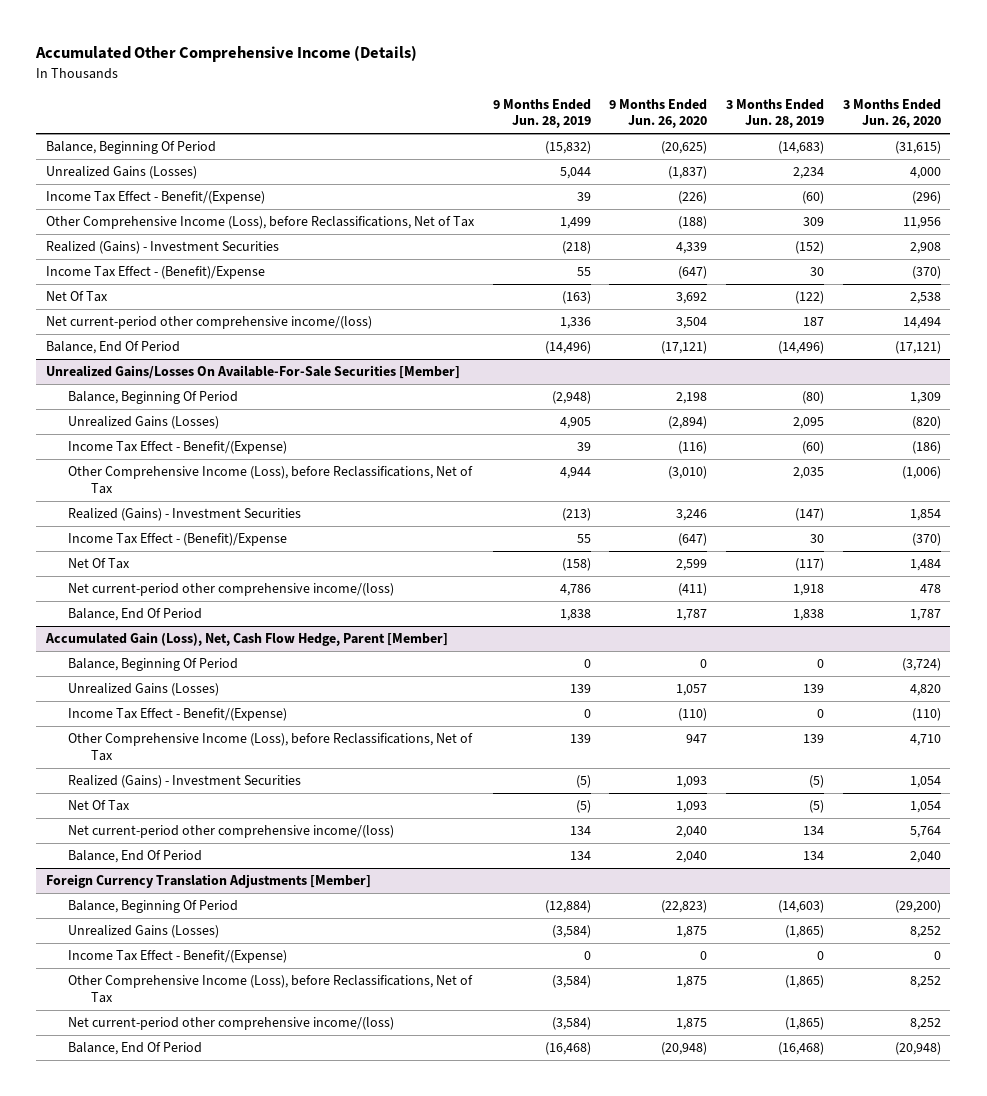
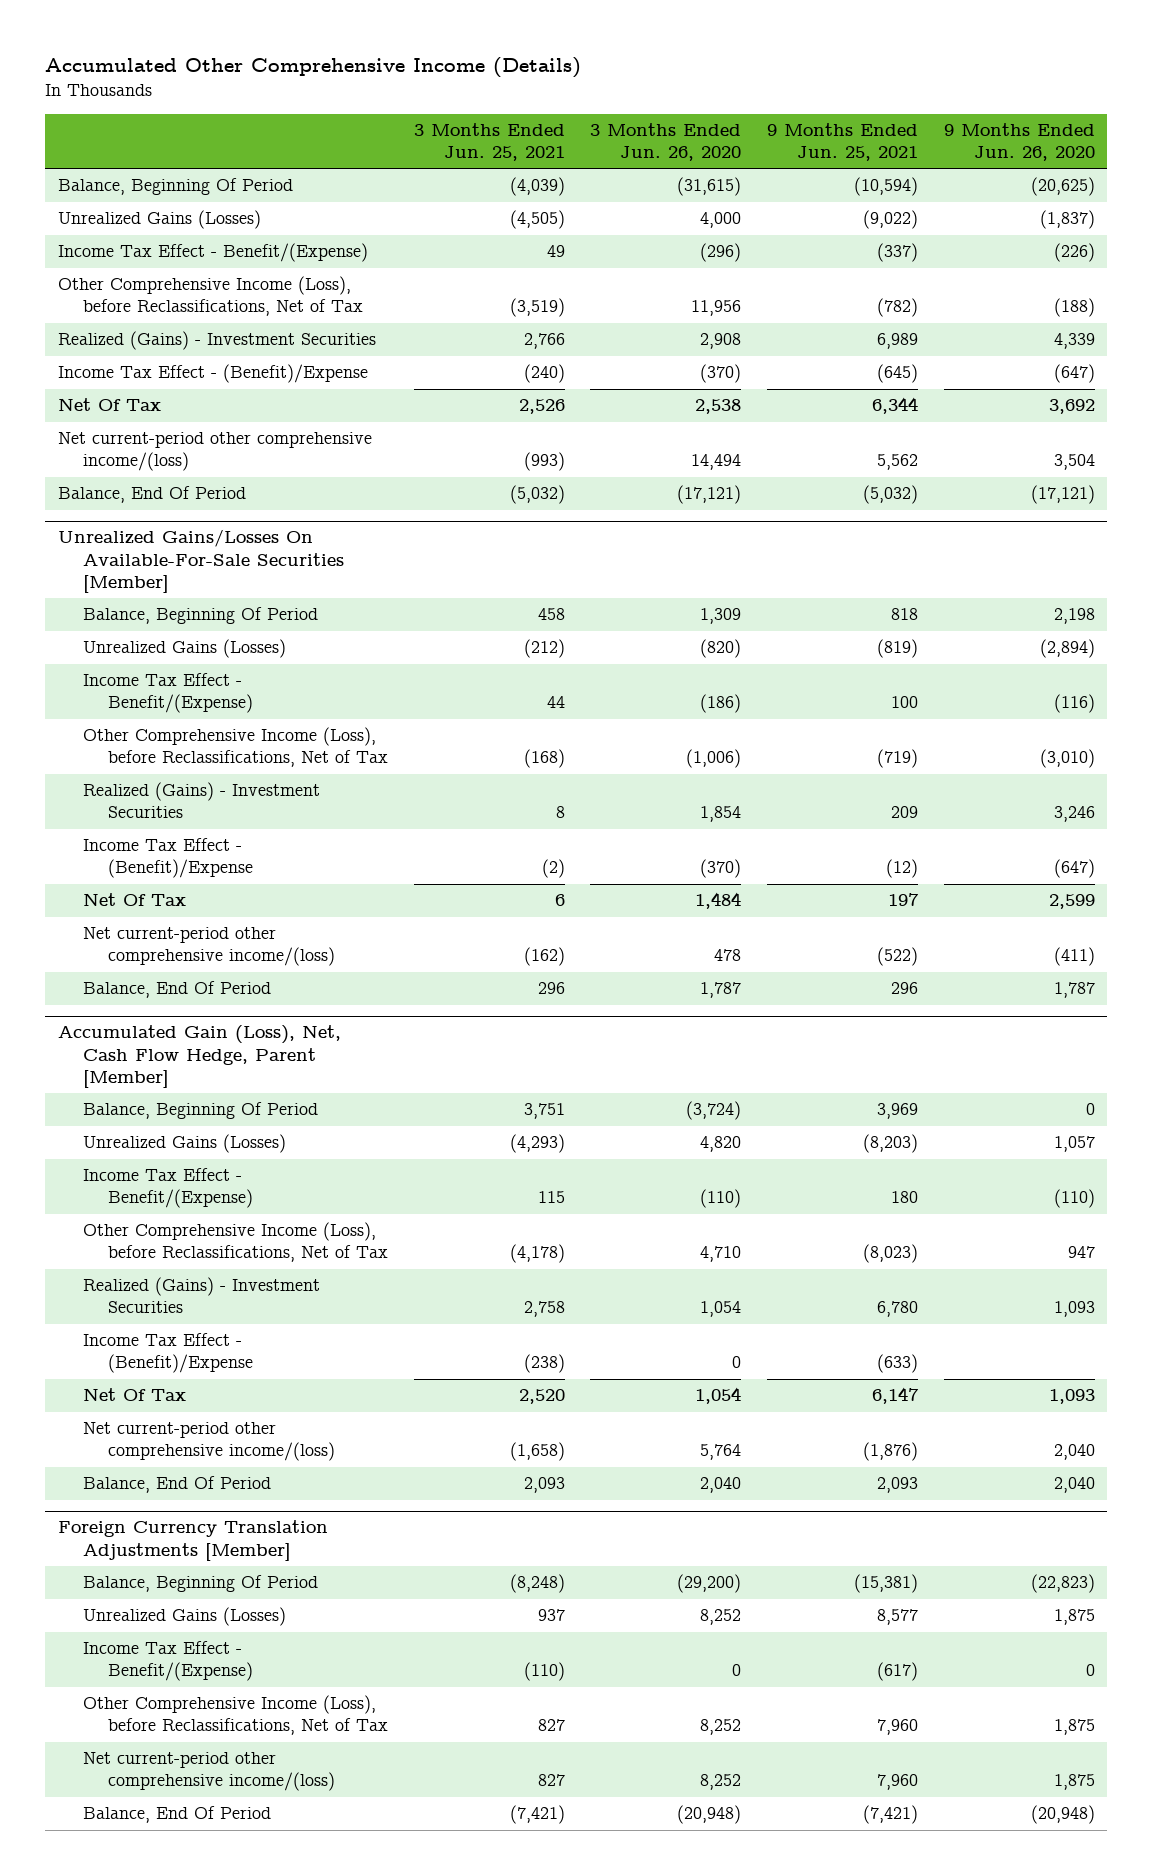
[492,98,591,129] 9 Months Ended Jun. 28, 2019 -> none
[726,98,825,129] 3 Months Ended Jun. 28, 2019 -> none
none -> [413,122,565,162] 3 Months Ended Jun. 25, 2021
none -> [766,122,918,162] 9 Months Ended Jun. 25, 2021
none -> [83,1333,254,1374] Income Tax Effect - (Benefit)/Expense

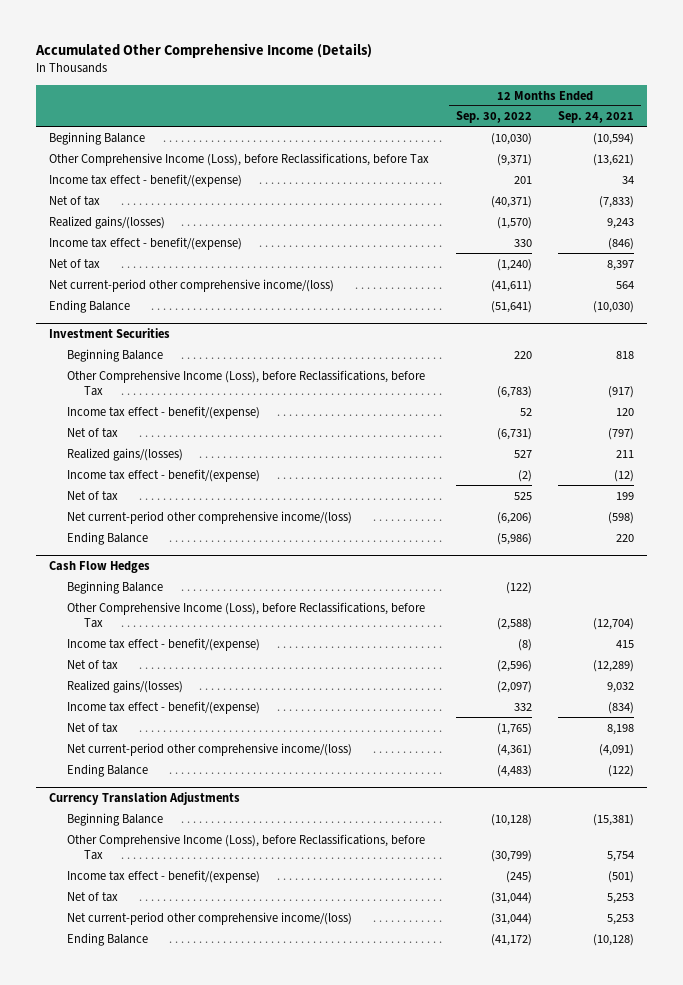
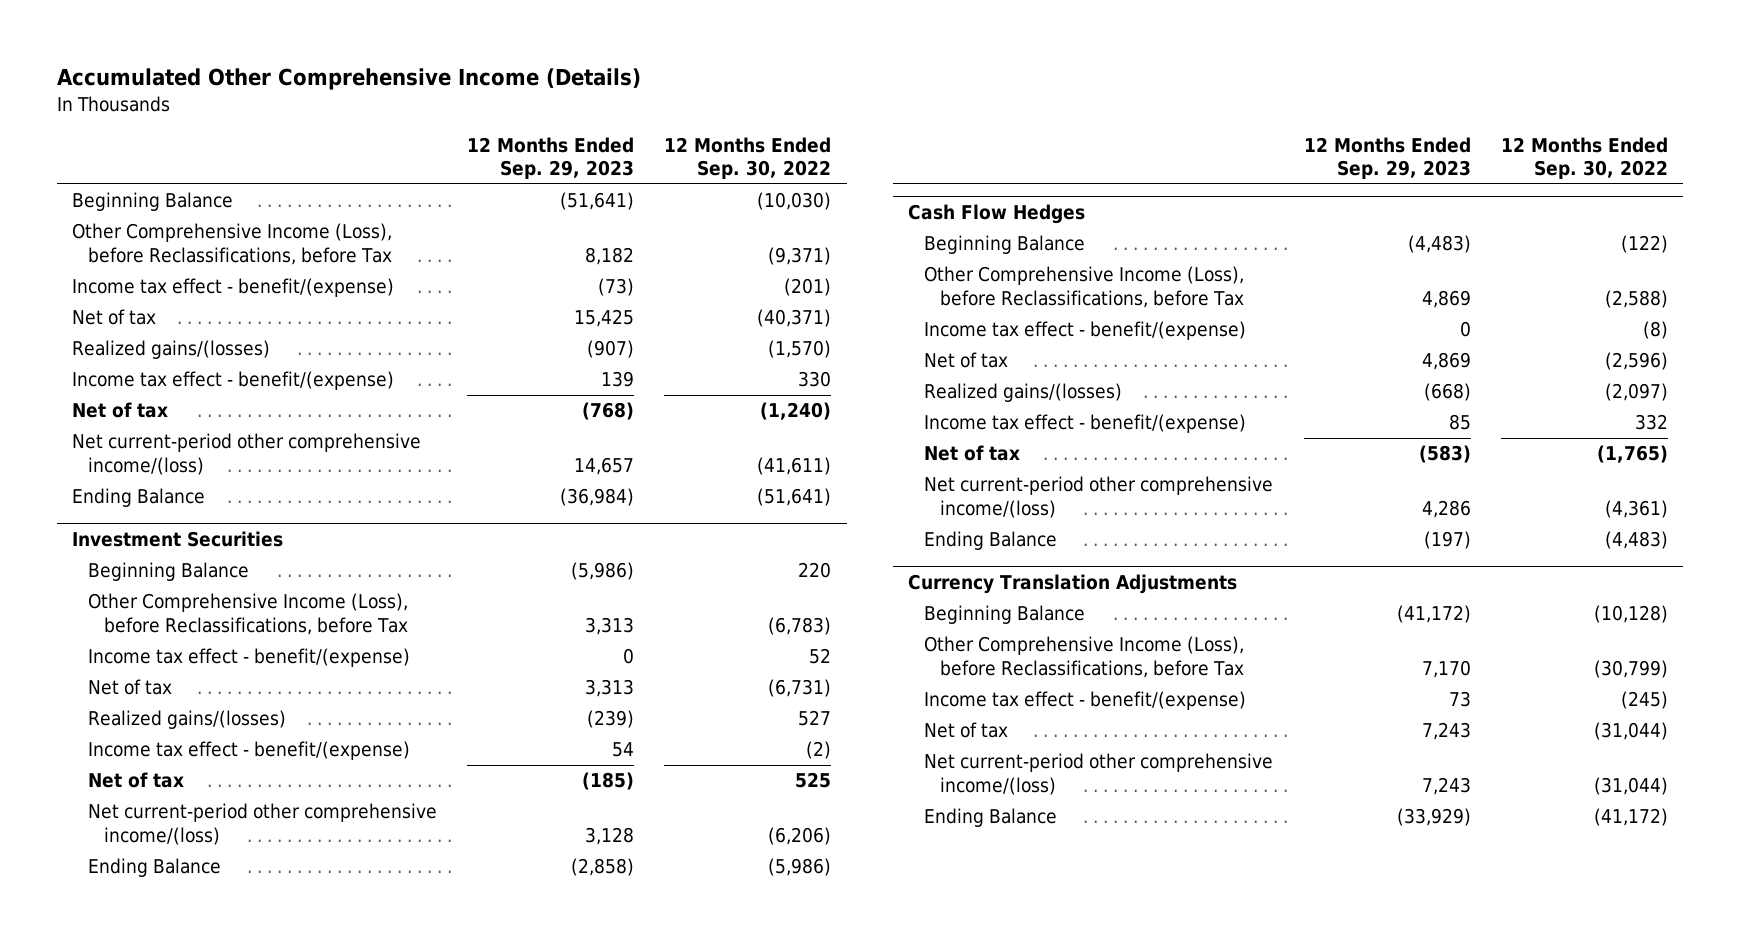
[558,111,635,124] Sep. 24, 2021 -> none
none -> [467,136,635,179] 12 Months Ended Sep. 29, 2023
[513,175,532,184] 201 -> [784,278,832,297] (201)

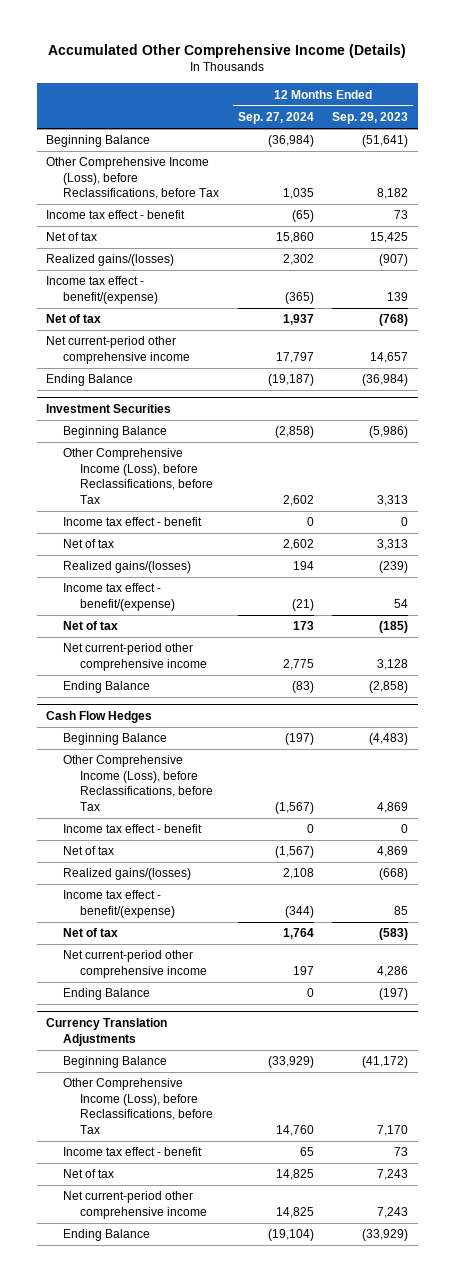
[664,136,832,179] 12 Months Ended Sep. 30, 2022 -> none
none -> [237,112,314,125] Sep. 27, 2024
[71,278,394,298] Income tax effect - benefit/(expense) -> [45,210,185,220] Income tax effect - benefit
[598,278,635,297] (73) -> [394,210,409,220] 73
[71,433,421,475] Net current-period other comprehensive income/(loss) -> [45,336,190,364] Net current-period other comprehensive income
[87,648,410,668] Income tax effect - benefit/(expense) -> [62,517,202,527] Income tax effect - benefit
[87,803,437,845] Net current-period other comprehensive income/(loss) -> [62,643,207,671] Net current-period other comprehensive income
[924,321,1247,341] Income tax effect - benefit/(expense) -> [62,824,202,834] Income tax effect - benefit
[924,476,1274,518] Net current-period other comprehensive income/(loss) -> [62,950,207,978] Net current-period other comprehensive income
[924,691,1247,711] Income tax effect - benefit/(expense) -> [62,1147,202,1157] Income tax effect - benefit
[924,753,1274,795] Net current-period other comprehensive income/(loss) -> [62,1191,207,1219] Net current-period other comprehensive income

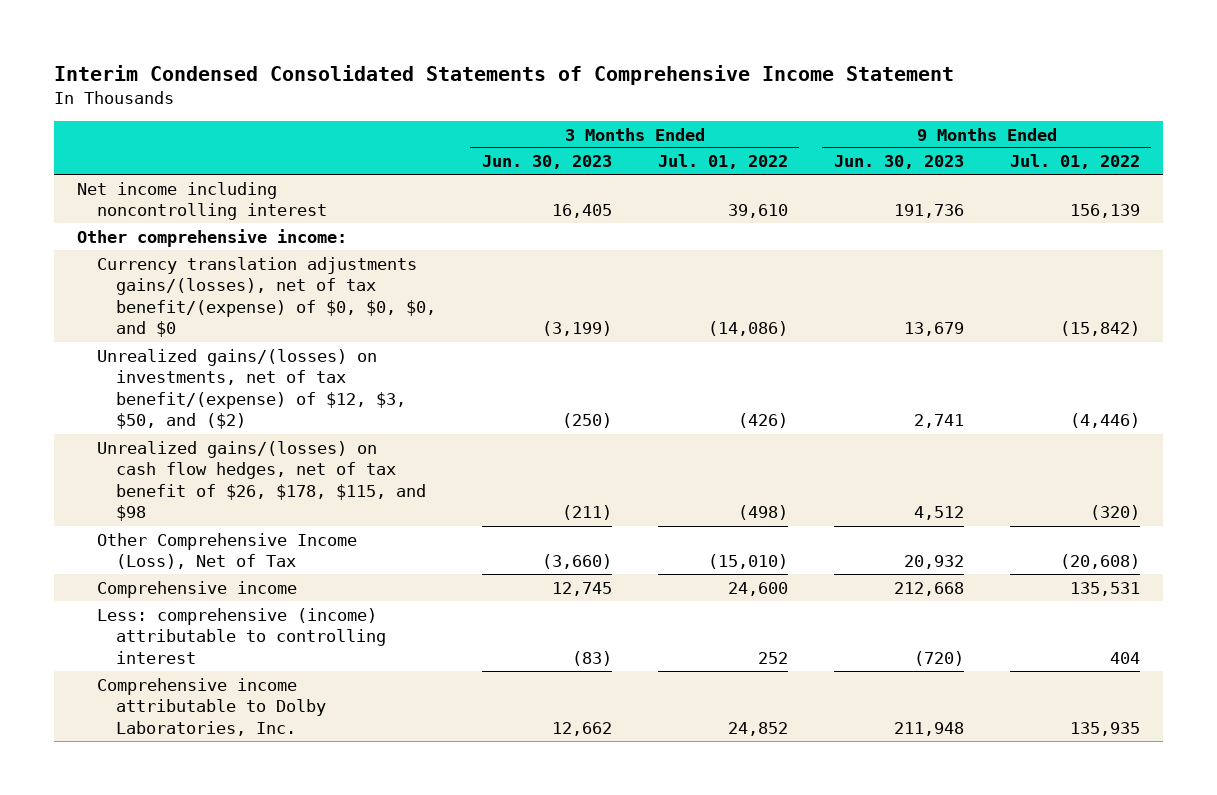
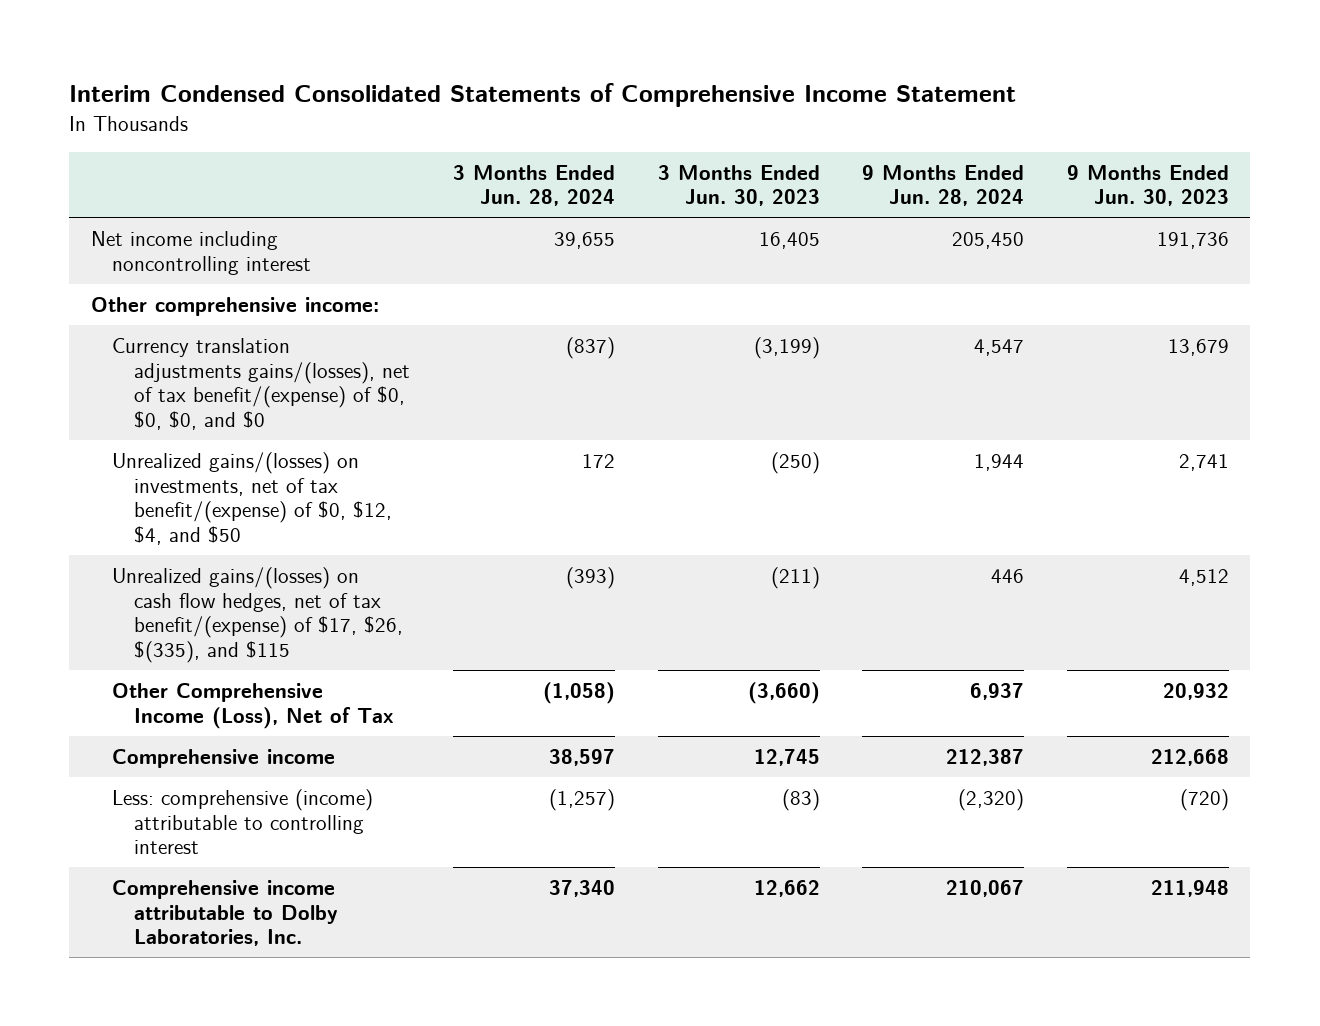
[657,154,788,170] Jul. 01, 2022 -> none
[1009,154,1140,170] Jul. 01, 2022 -> none
none -> [452,164,615,207] 3 Months Ended Jun. 28, 2024
none -> [862,164,1025,207] 9 Months Ended Jun. 28, 2024
[96,348,406,430] Unrealized gains/(losses) on investments, net of tax benefit/(expense) of $12, $3, $50, and ($2) -> [112,451,393,545] Unrealized gains/(losses) on investments, net of tax benefit/(expense) of $0, $12, $4, and $50
[96,440,426,522] Unrealized gains/(losses) on cash flow hedges, net of tax benefit of $26, $178, $115, and $98 -> [112,566,404,663] Unrealized gains/(losses) on cash flow hedges, net of tax benefit/(expense) of $17, $26, $(335), and $115

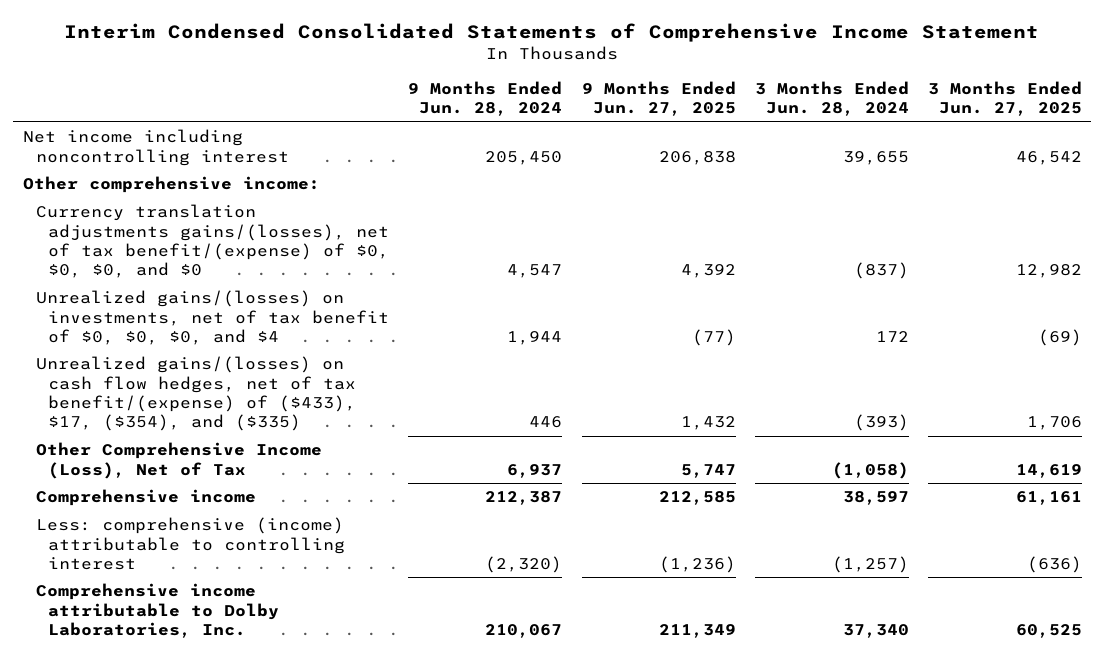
[657,164,820,207] 3 Months Ended Jun. 30, 2023 -> none
[1067,164,1230,207] 9 Months Ended Jun. 30, 2023 -> none
none -> [581,80,736,117] 9 Months Ended Jun. 27, 2025
none -> [927,80,1082,117] 3 Months Ended Jun. 27, 2025
[112,451,393,545] Unrealized gains/(losses) on investments, net of tax benefit/(expense) of $0, $12, $4, and $50 -> [35,290,390,345] Unrealized gains/(losses) on investments, net of tax benefit of $0, $0, $0, and $4
[112,566,404,663] Unrealized gains/(losses) on cash flow hedges, net of tax benefit/(expense) of $17, $26, $(335), and $115 -> [35,356,357,432] Unrealized gains/(losses) on cash flow hedges, net of tax benefit/(expense) of ($433), $17, ($354), and ($335)

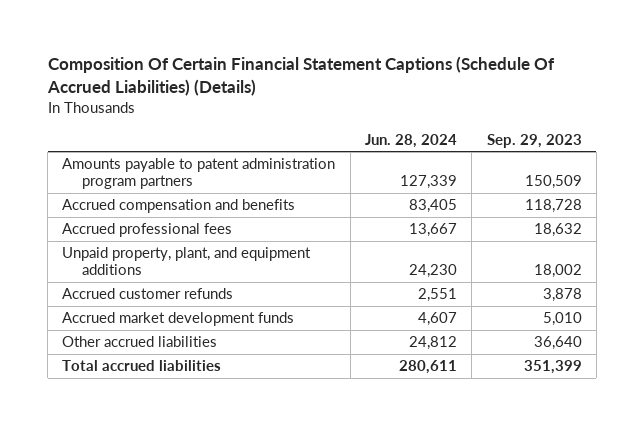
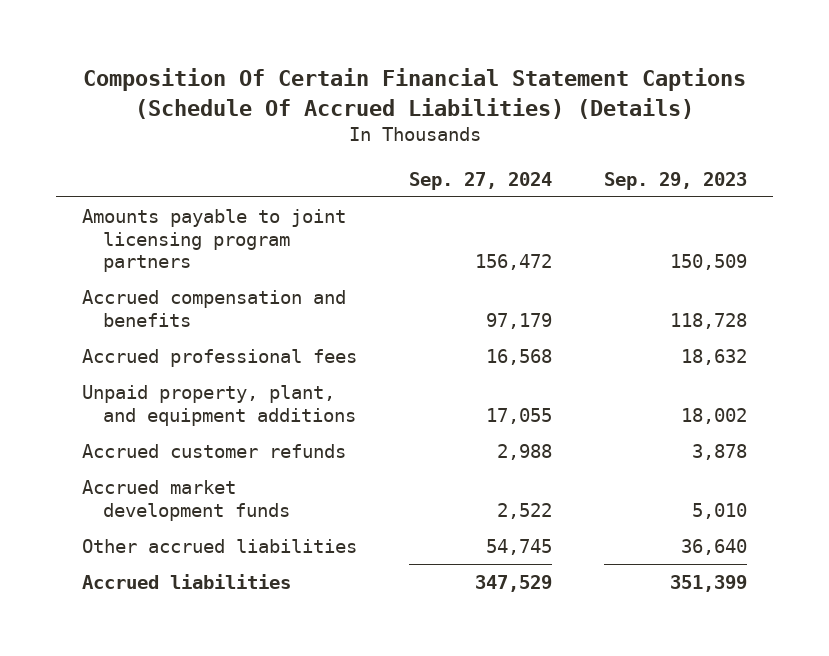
[365,133,458,148] Jun. 28, 2024 -> none
none -> [409,171,553,190] Sep. 27, 2024
[62,158,336,190] Amounts payable to patent administration program partners -> [82,209,347,273] Amounts payable to joint licensing program partners
[62,360,222,372] Total accrued liabilities -> [82,574,292,590] Accrued liabilities

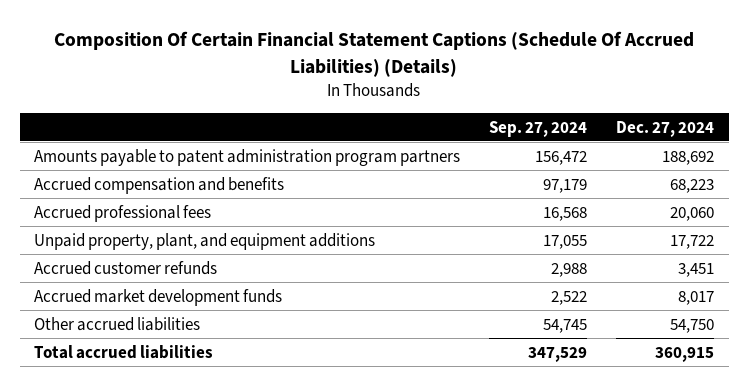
[604,171,748,190] Sep. 29, 2023 -> none
none -> [616,120,715,137] Dec. 27, 2024
[82,209,347,273] Amounts payable to joint licensing program partners -> [34,148,461,166] Amounts payable to patent administration program partners
[82,574,292,590] Accrued liabilities -> [34,344,214,359] Total accrued liabilities

